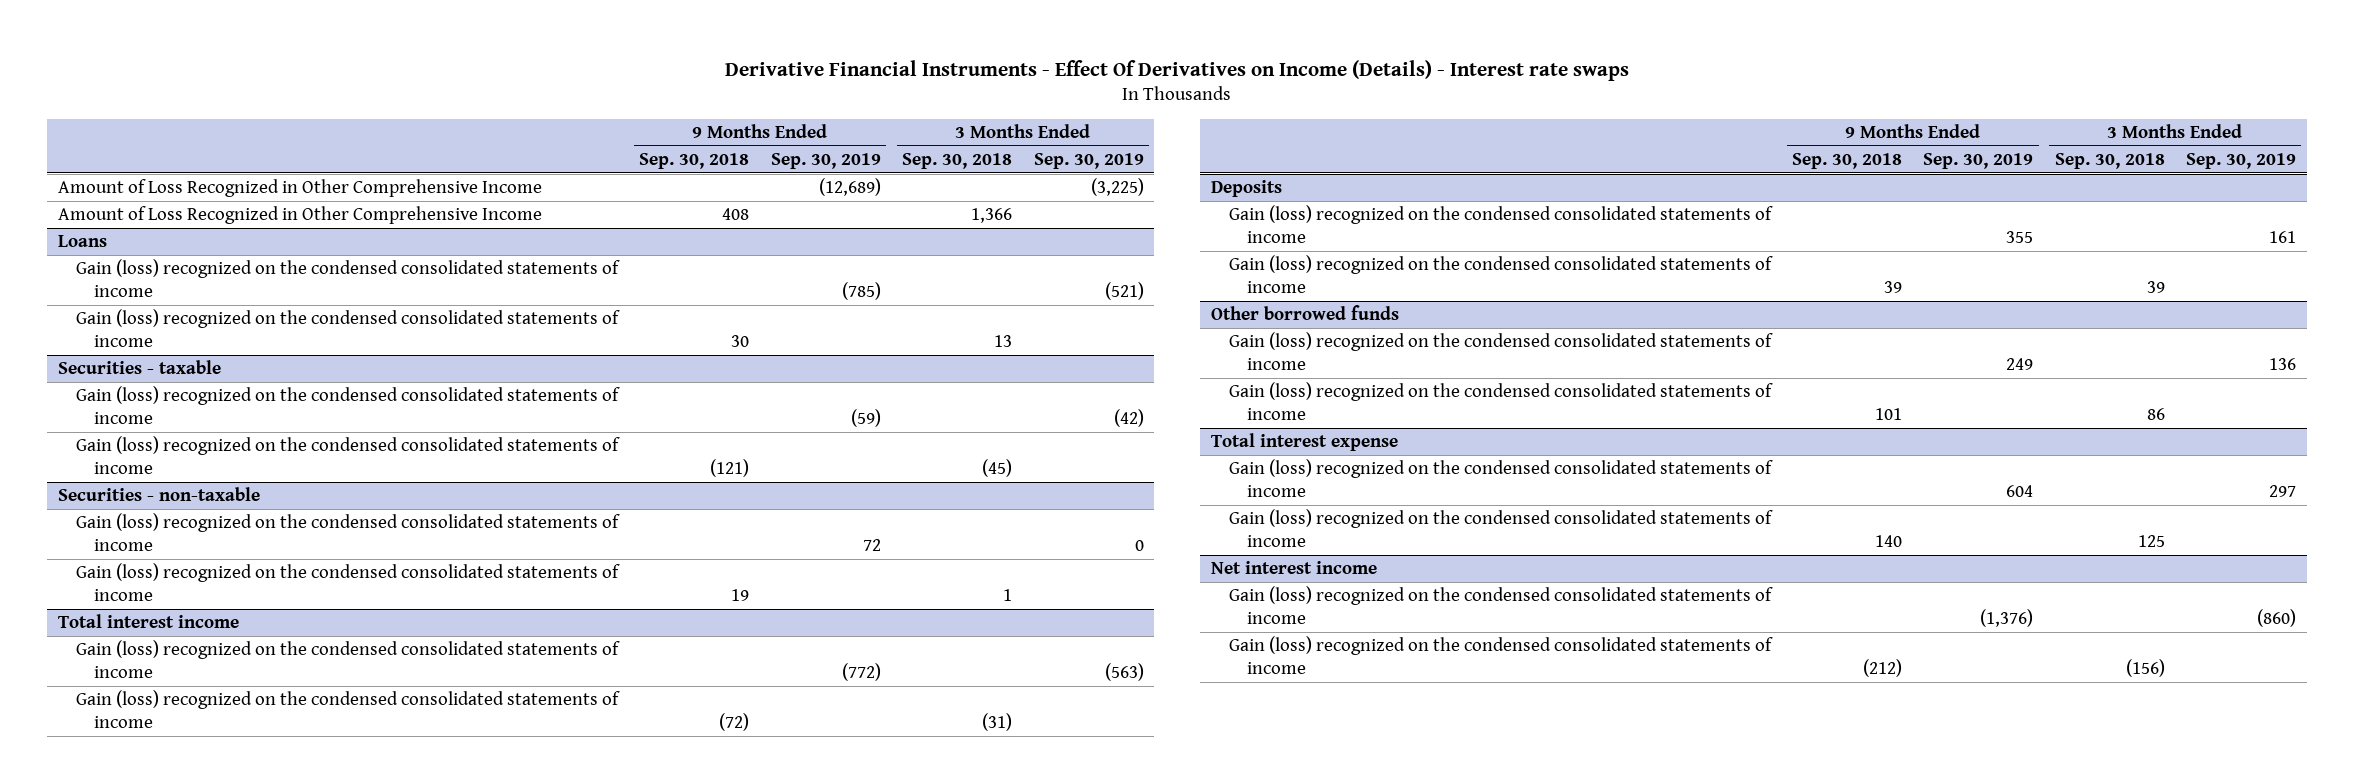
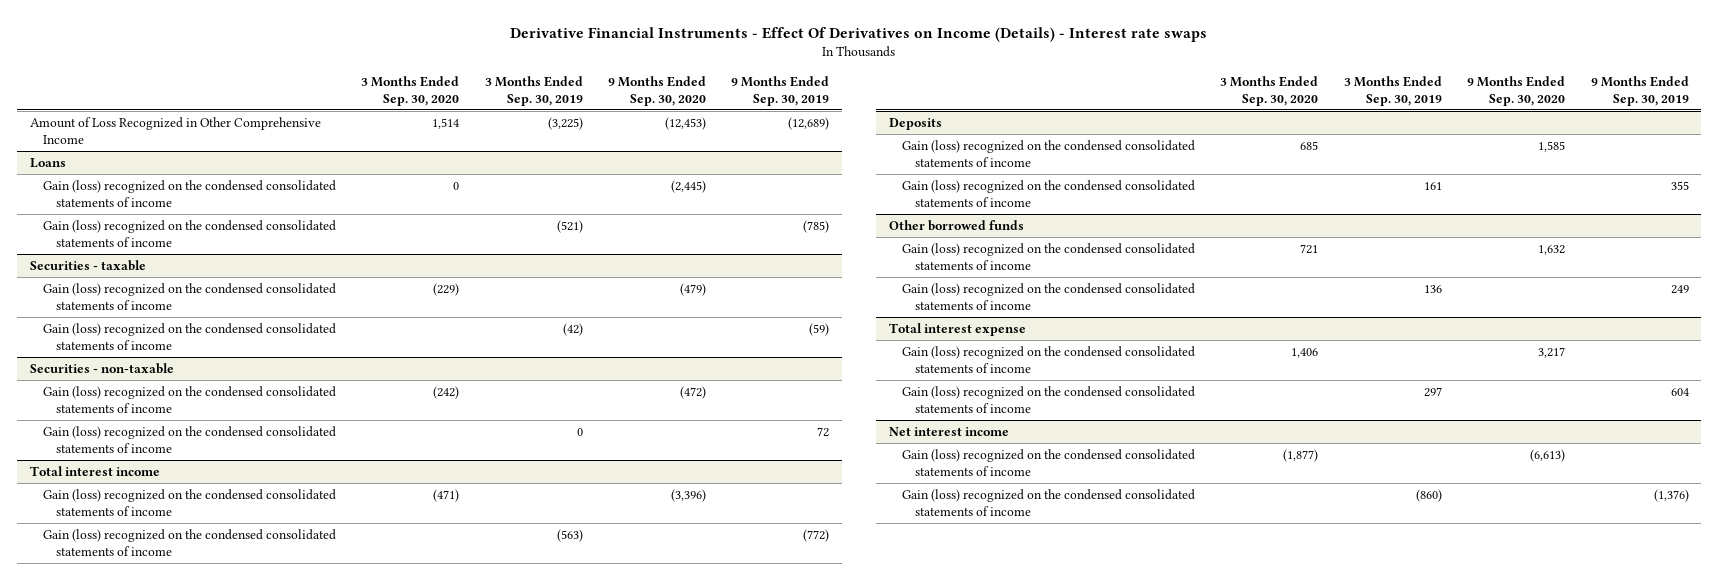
[639,152,750,169] Sep. 30, 2018 -> none
[902,152,1013,169] Sep. 30, 2018 -> none
none -> [361,75,460,106] 3 Months Ended Sep. 30, 2020
none -> [608,75,707,106] 9 Months Ended Sep. 30, 2020
[57,206,542,225] Amount of Loss Recognized in Other Comprehensive Income -> none
[76,259,621,297] Gain (loss) recognized on the condensed consolidated statements of income -> [42,219,336,247] Gain (loss) recognized on the condensed consolidated statements of income
[76,386,621,424] Gain (loss) recognized on the condensed consolidated statements of income -> [42,322,336,350] Gain (loss) recognized on the condensed consolidated statements of income
[76,513,621,551] Gain (loss) recognized on the condensed consolidated statements of income -> [42,425,336,453] Gain (loss) recognized on the condensed consolidated statements of income
[76,640,621,678] Gain (loss) recognized on the condensed consolidated statements of income -> [42,528,336,556] Gain (loss) recognized on the condensed consolidated statements of income
[1228,205,1773,243] Gain (loss) recognized on the condensed consolidated statements of income -> [901,179,1195,207] Gain (loss) recognized on the condensed consolidated statements of income
[1228,332,1773,370] Gain (loss) recognized on the condensed consolidated statements of income -> [901,282,1195,310] Gain (loss) recognized on the condensed consolidated statements of income
[1228,459,1773,497] Gain (loss) recognized on the condensed consolidated statements of income -> [901,385,1195,413] Gain (loss) recognized on the condensed consolidated statements of income
[1228,586,1773,624] Gain (loss) recognized on the condensed consolidated statements of income -> [901,488,1195,516] Gain (loss) recognized on the condensed consolidated statements of income

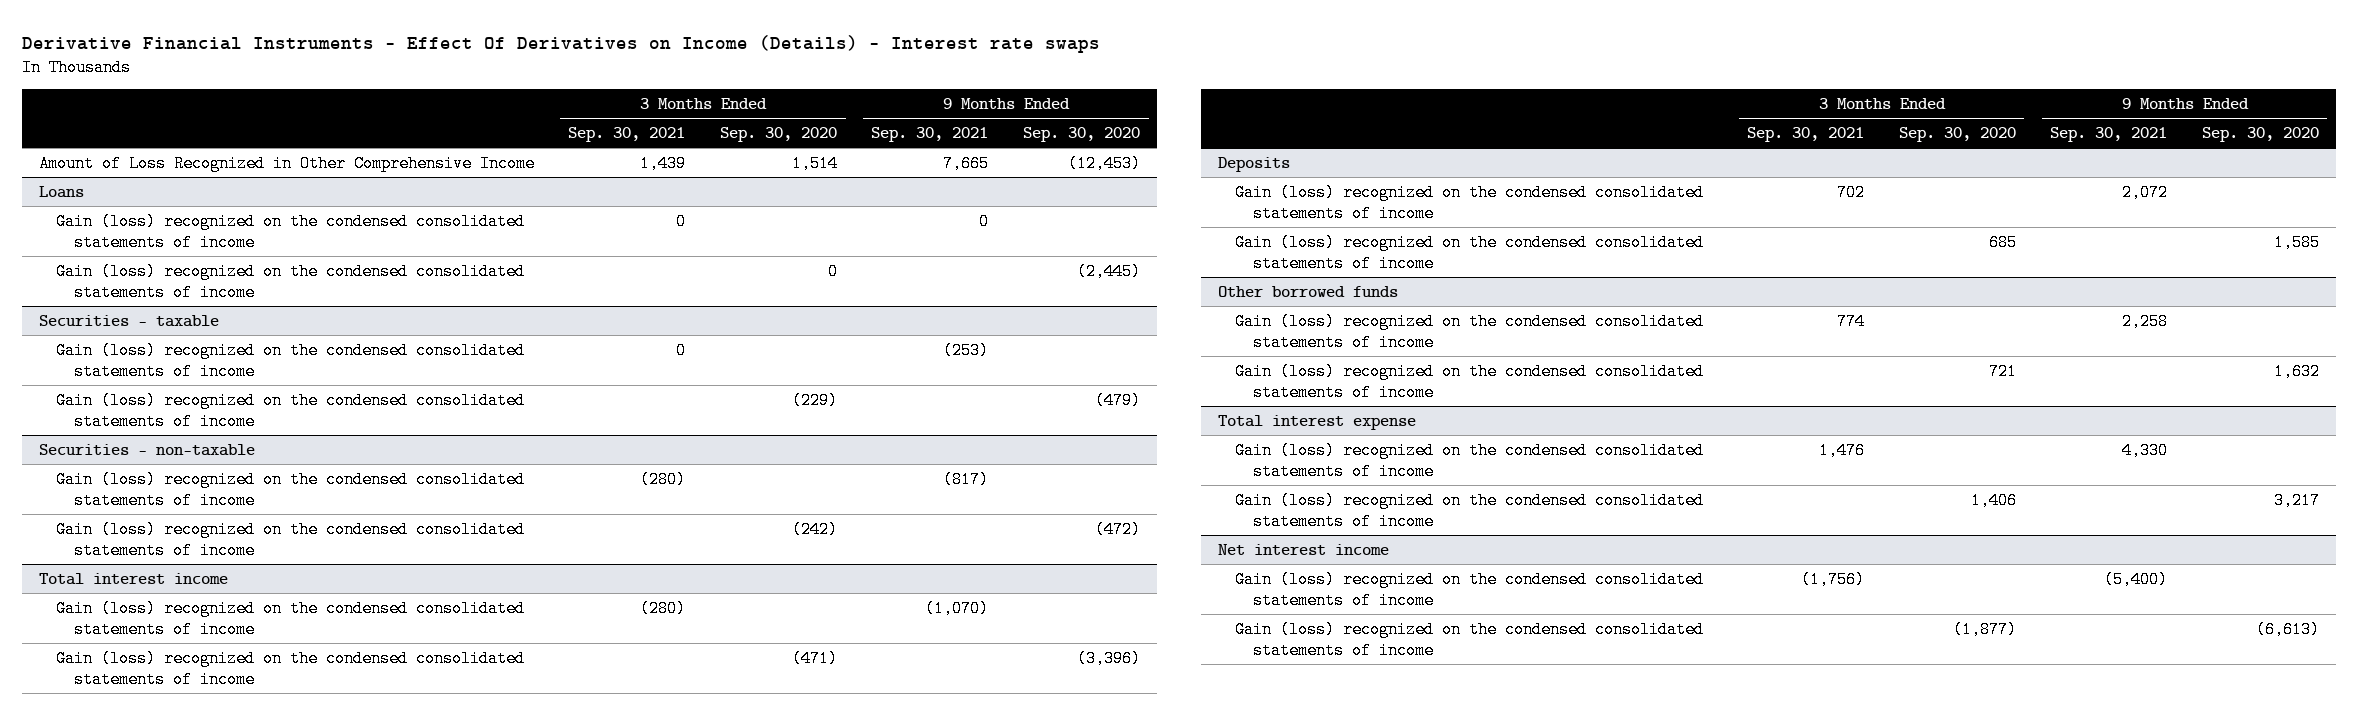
[484,75,583,106] 3 Months Ended Sep. 30, 2019 -> none
[731,75,830,106] 9 Months Ended Sep. 30, 2019 -> none
none -> [568,126,686,142] Sep. 30, 2021
none -> [871,126,989,142] Sep. 30, 2021
[42,179,336,207] Gain (loss) recognized on the condensed consolidated statements of income -> [56,262,526,301] Gain (loss) recognized on the condensed consolidated statements of income
[42,282,336,310] Gain (loss) recognized on the condensed consolidated statements of income -> [56,391,526,430] Gain (loss) recognized on the condensed consolidated statements of income
[42,385,336,413] Gain (loss) recognized on the condensed consolidated statements of income -> [56,520,526,559] Gain (loss) recognized on the condensed consolidated statements of income
[42,488,336,516] Gain (loss) recognized on the condensed consolidated statements of income -> [56,649,526,688] Gain (loss) recognized on the condensed consolidated statements of income
[901,139,1195,167] Gain (loss) recognized on the condensed consolidated statements of income -> [1235,233,1705,272] Gain (loss) recognized on the condensed consolidated statements of income
[901,242,1195,270] Gain (loss) recognized on the condensed consolidated statements of income -> [1235,362,1705,401] Gain (loss) recognized on the condensed consolidated statements of income
[901,345,1195,373] Gain (loss) recognized on the condensed consolidated statements of income -> [1235,491,1705,530] Gain (loss) recognized on the condensed consolidated statements of income
[901,448,1195,476] Gain (loss) recognized on the condensed consolidated statements of income -> [1235,620,1705,659] Gain (loss) recognized on the condensed consolidated statements of income

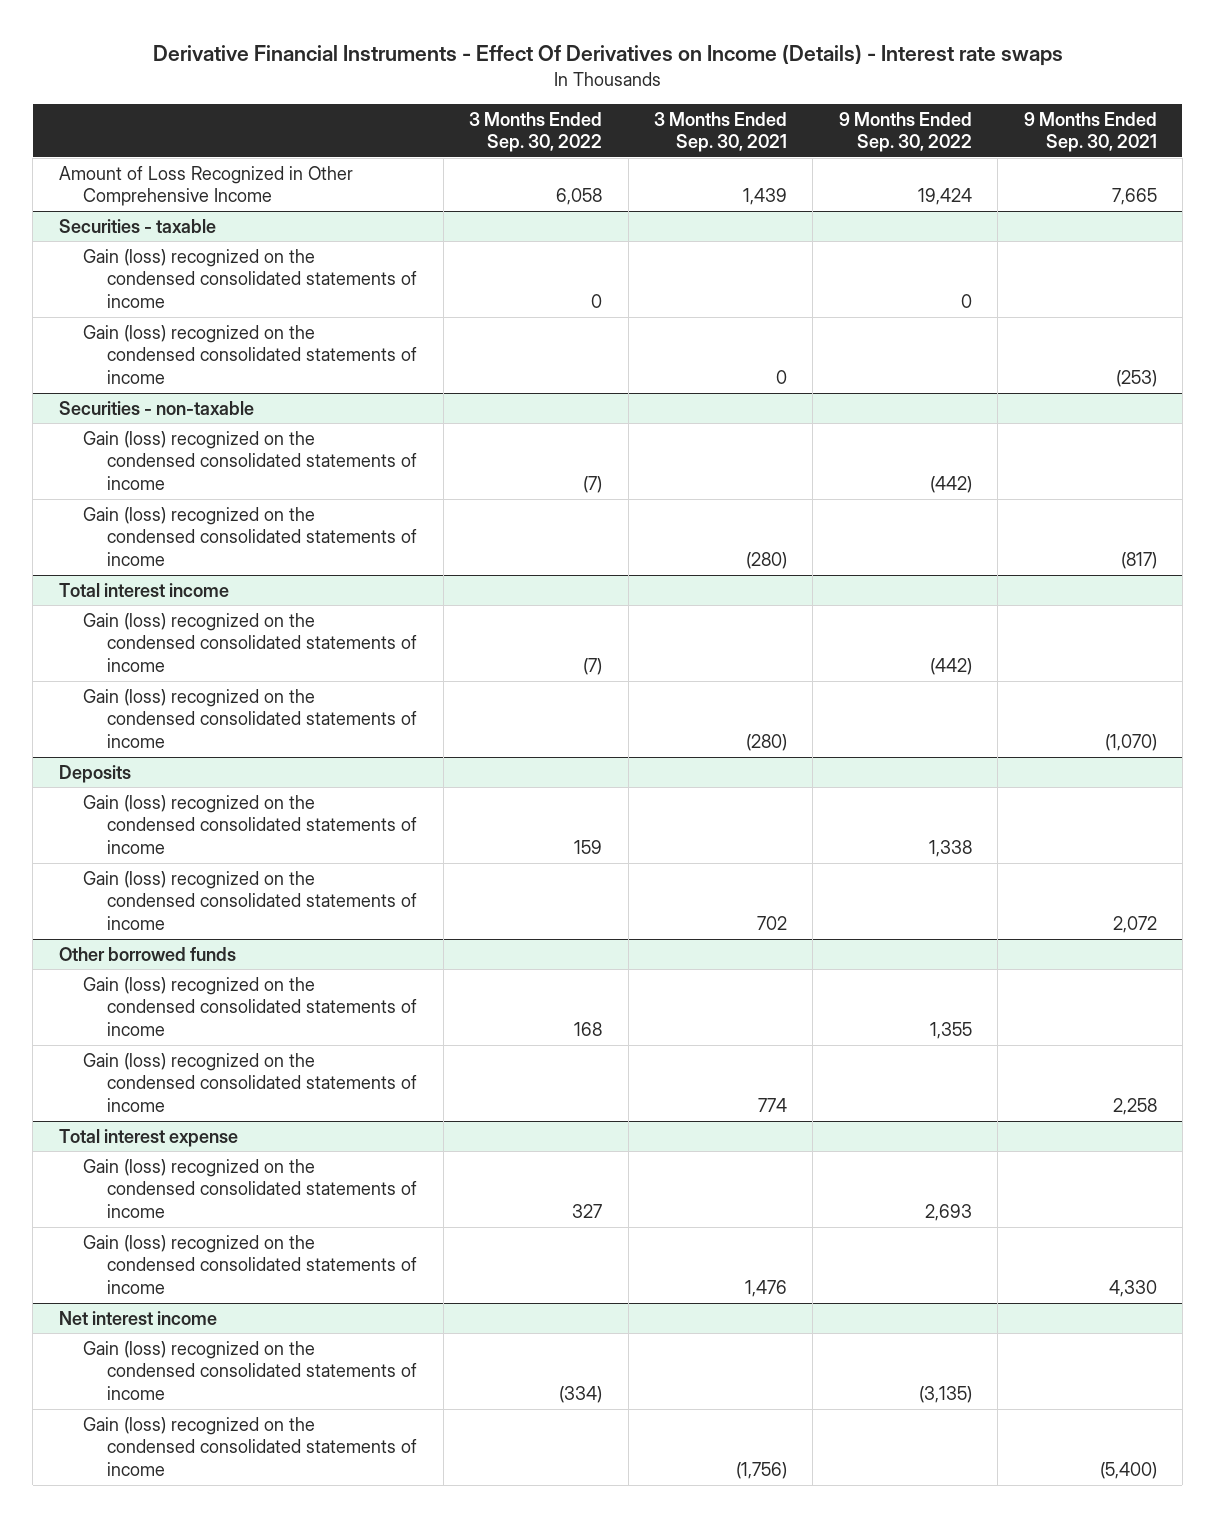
[719,126,837,142] Sep. 30, 2020 -> none
[1022,126,1140,142] Sep. 30, 2020 -> none
none -> [469,111,603,153] 3 Months Ended Sep. 30, 2022
none -> [838,111,972,153] 9 Months Ended Sep. 30, 2022
[39,185,85,198] Loans -> none
[56,212,526,251] Gain (loss) recognized on the condensed consolidated statements of income -> none
[56,262,526,301] Gain (loss) recognized on the condensed consolidated statements of income -> none
[56,341,526,380] Gain (loss) recognized on the condensed consolidated statements of income -> [83,324,418,385] Gain (loss) recognized on the condensed consolidated statements of income
[56,470,526,509] Gain (loss) recognized on the condensed consolidated statements of income -> [83,506,418,567] Gain (loss) recognized on the condensed consolidated statements of income
[56,599,526,638] Gain (loss) recognized on the condensed consolidated statements of income -> [83,688,418,749] Gain (loss) recognized on the condensed consolidated statements of income
[1235,183,1705,222] Gain (loss) recognized on the condensed consolidated statements of income -> [83,870,418,931] Gain (loss) recognized on the condensed consolidated statements of income
[1235,312,1705,351] Gain (loss) recognized on the condensed consolidated statements of income -> [83,1052,418,1113] Gain (loss) recognized on the condensed consolidated statements of income
[1235,441,1705,480] Gain (loss) recognized on the condensed consolidated statements of income -> [83,1234,418,1295] Gain (loss) recognized on the condensed consolidated statements of income
[1235,570,1705,609] Gain (loss) recognized on the condensed consolidated statements of income -> [83,1416,418,1477] Gain (loss) recognized on the condensed consolidated statements of income

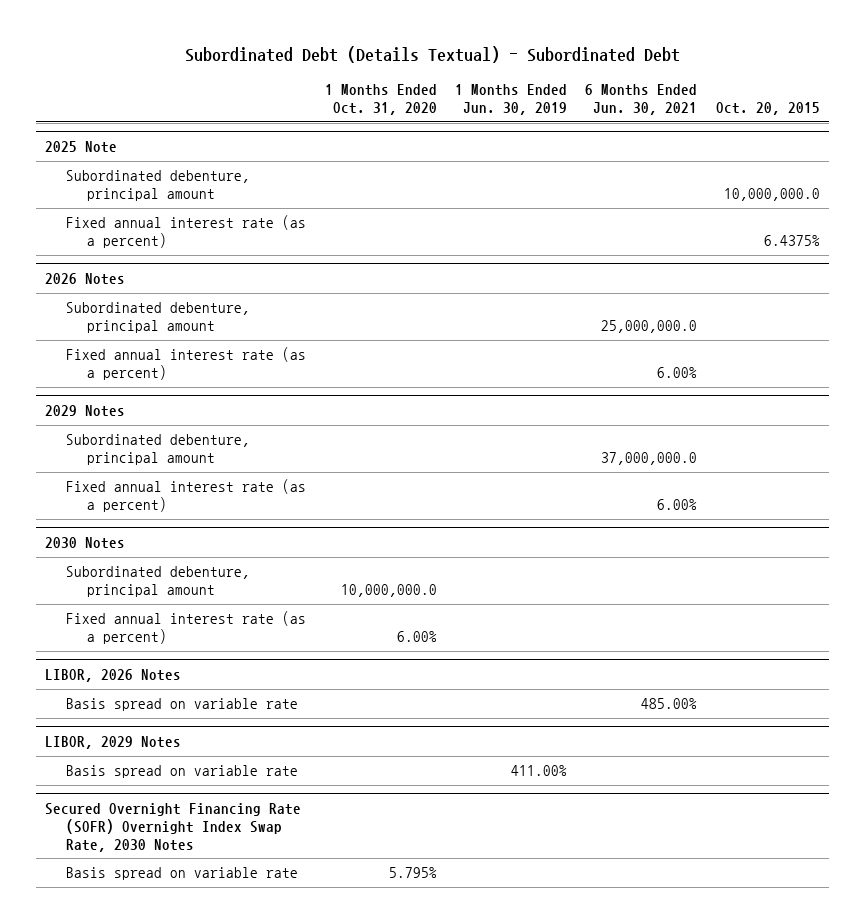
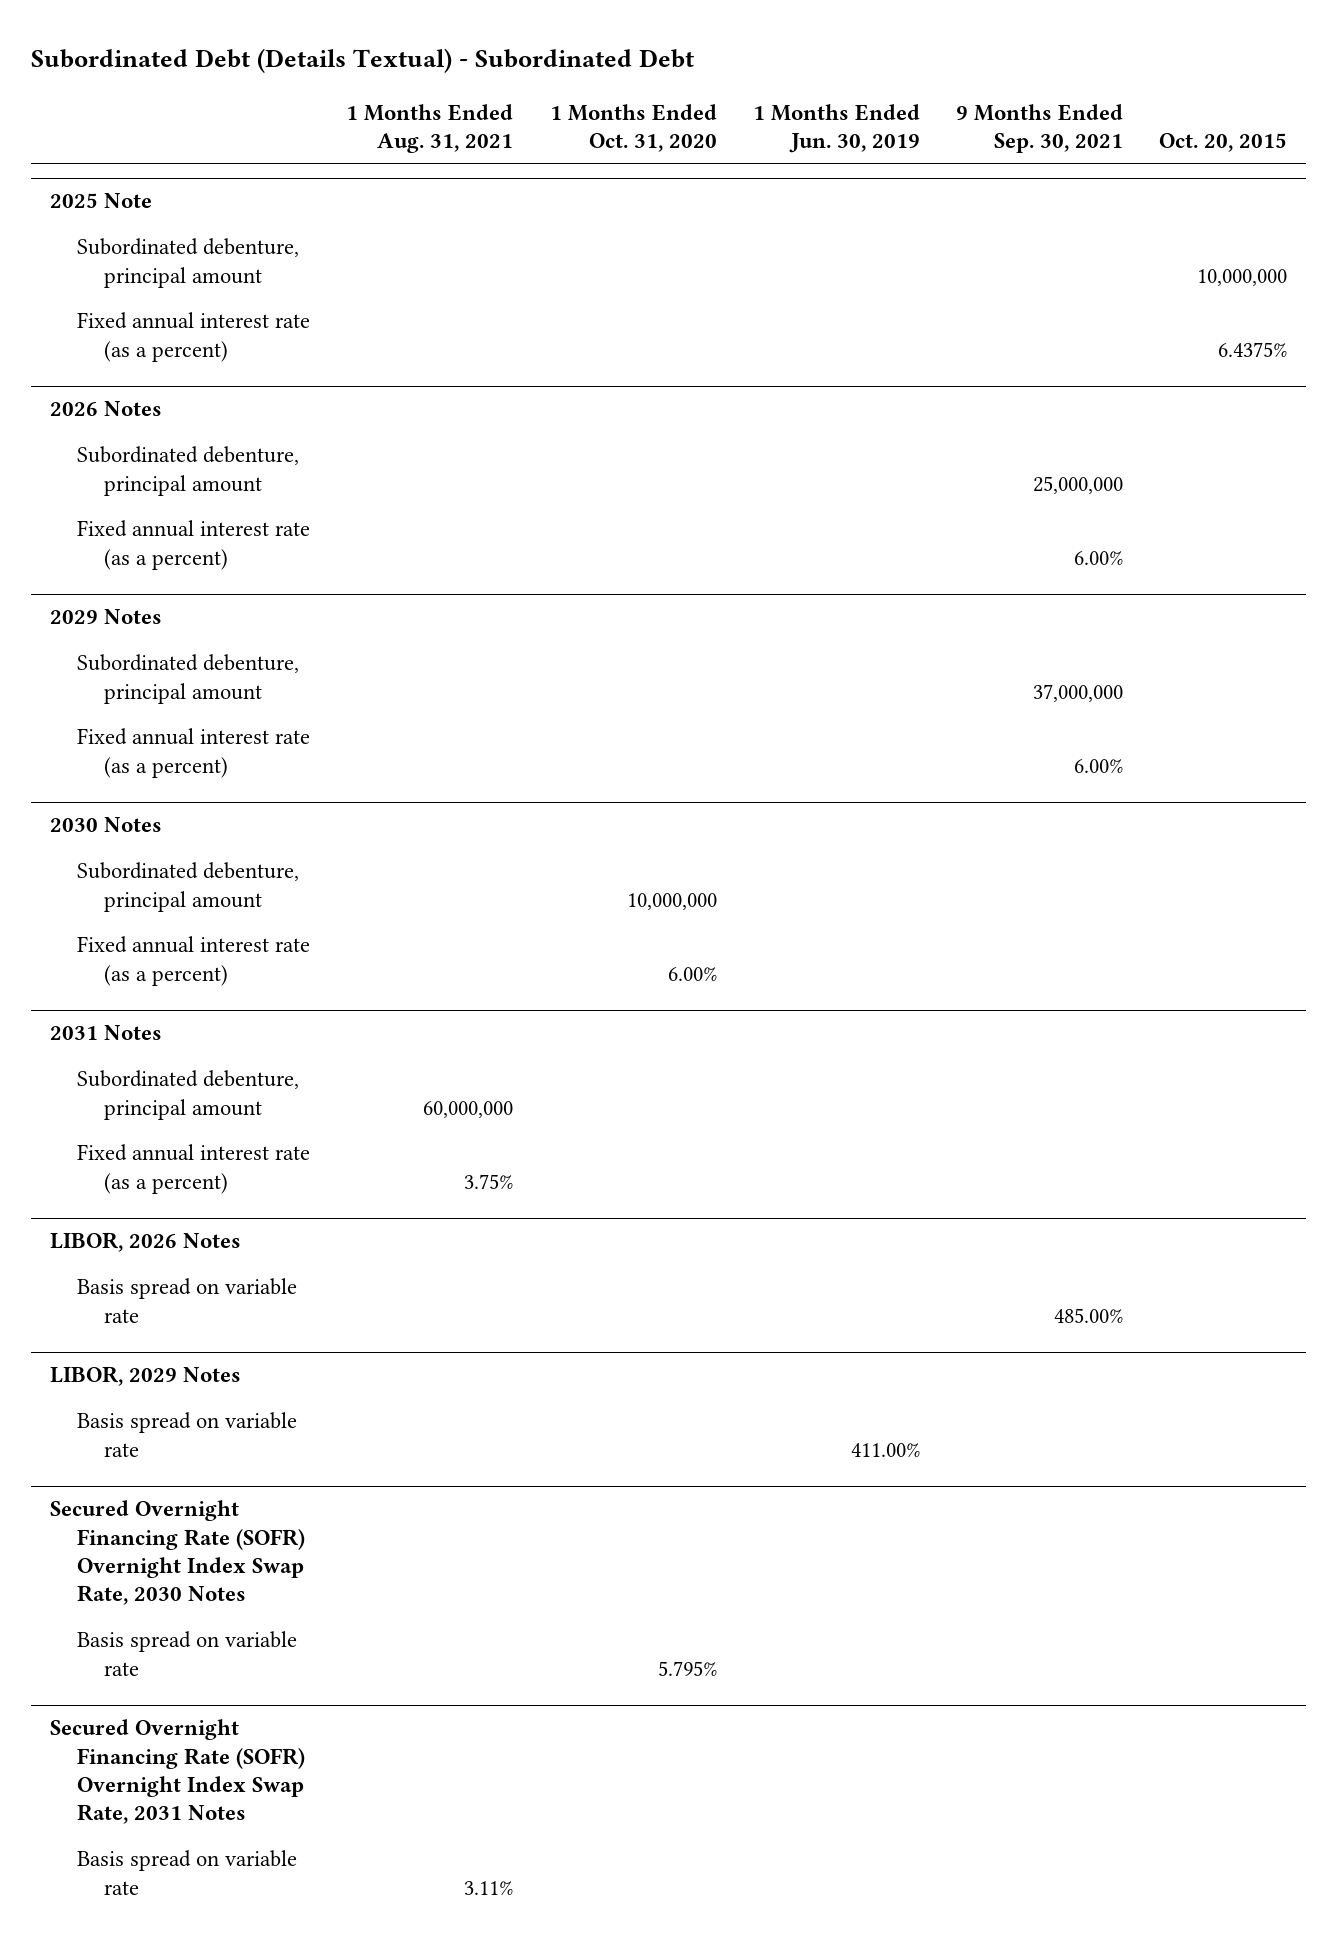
[585,84,698,116] 6 Months Ended Jun. 30, 2021 -> none
none -> [346,103,514,153] 1 Months Ended Aug. 31, 2021
none -> [956,103,1124,153] 9 Months Ended Sep. 30, 2021
[723,188,820,202] 10,000,000.0 -> [1197,268,1288,286] 10,000,000
[340,584,437,598] 10,000,000.0 -> [626,892,717,910] 10,000,000
none -> [49,1025,162,1041] 2031 Notes
none -> [76,1070,299,1120] Subordinated debenture, principal amount
none -> [76,1144,310,1194] Fixed annual interest rate (as a percent)
none -> [49,1719,305,1825] Secured Overnight Financing Rate (SOFR) Overnight Index Swap Rate, 2031 Notes
none -> [76,1850,297,1895] Basis spread on variable rate

